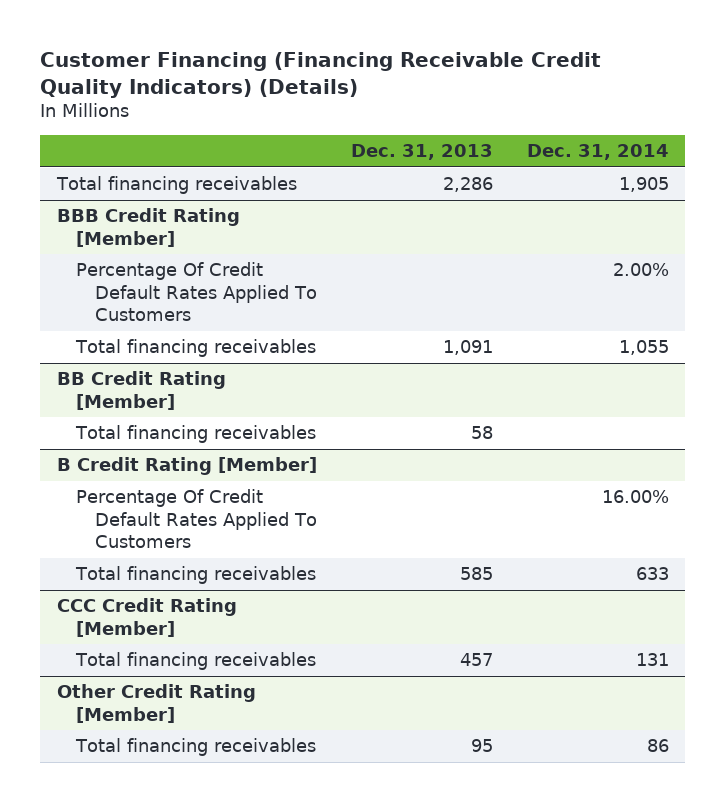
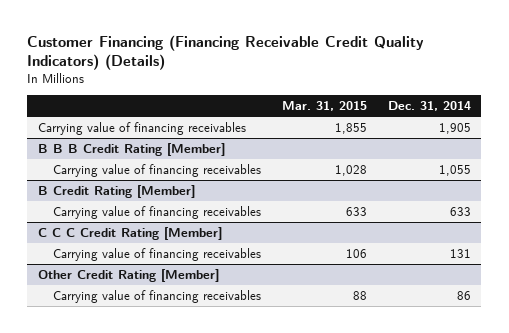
[350,144,493,161] Dec. 31, 2013 -> none
none -> [281,100,367,111] Mar. 31, 2015
[75,262,317,322] Percentage Of Credit Default Rates Applied To Customers -> none
[57,371,227,410] BB Credit Rating [Member] -> none
[74,425,316,444] Total financing receivables -> none
[56,176,298,195] Total financing receivables -> [37,121,246,135] Carrying value of financing receivables
[57,208,241,247] BBB Credit Rating [Member] -> [37,142,225,156] B B B Credit Rating [Member]
[74,339,316,358] Total financing receivables -> [52,163,261,177] Carrying value of financing receivables
[75,489,317,549] Percentage Of Credit Default Rates Applied To Customers -> none
[74,566,316,585] Total financing receivables -> [52,205,261,219] Carrying value of financing receivables
[57,598,238,637] CCC Credit Rating [Member] -> [37,226,222,240] C C C Credit Rating [Member]
[74,652,316,671] Total financing receivables -> [52,247,261,261] Carrying value of financing receivables
[74,738,316,757] Total financing receivables -> [52,289,261,303] Carrying value of financing receivables

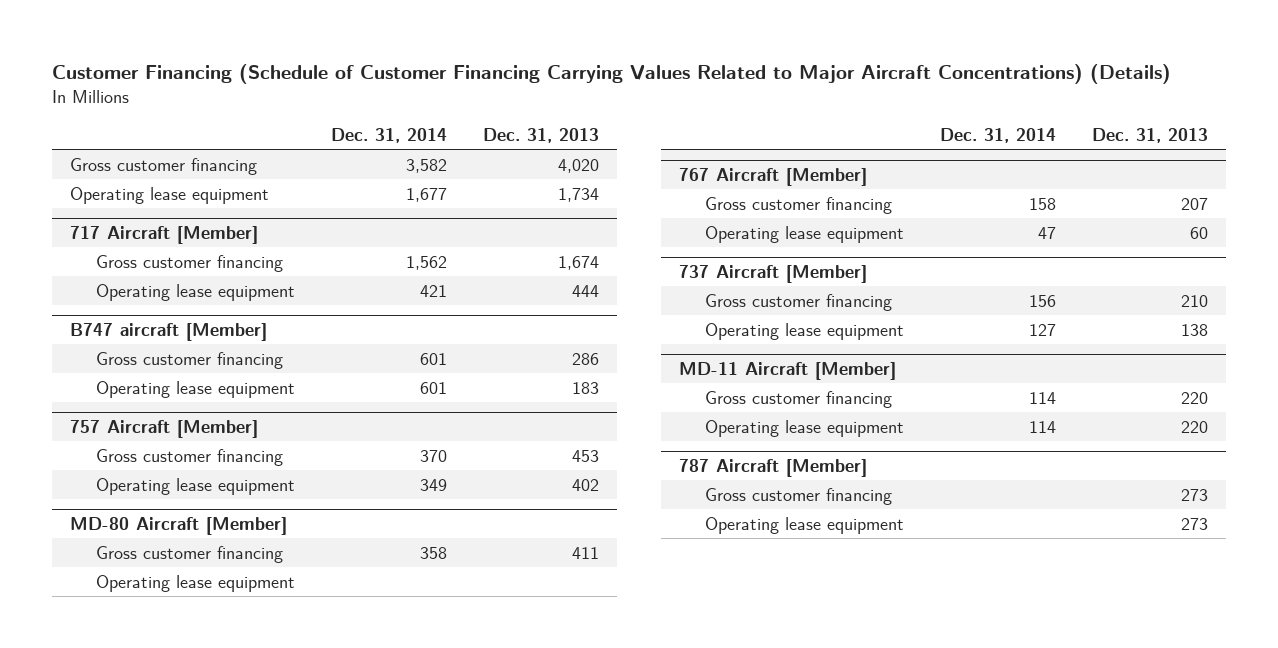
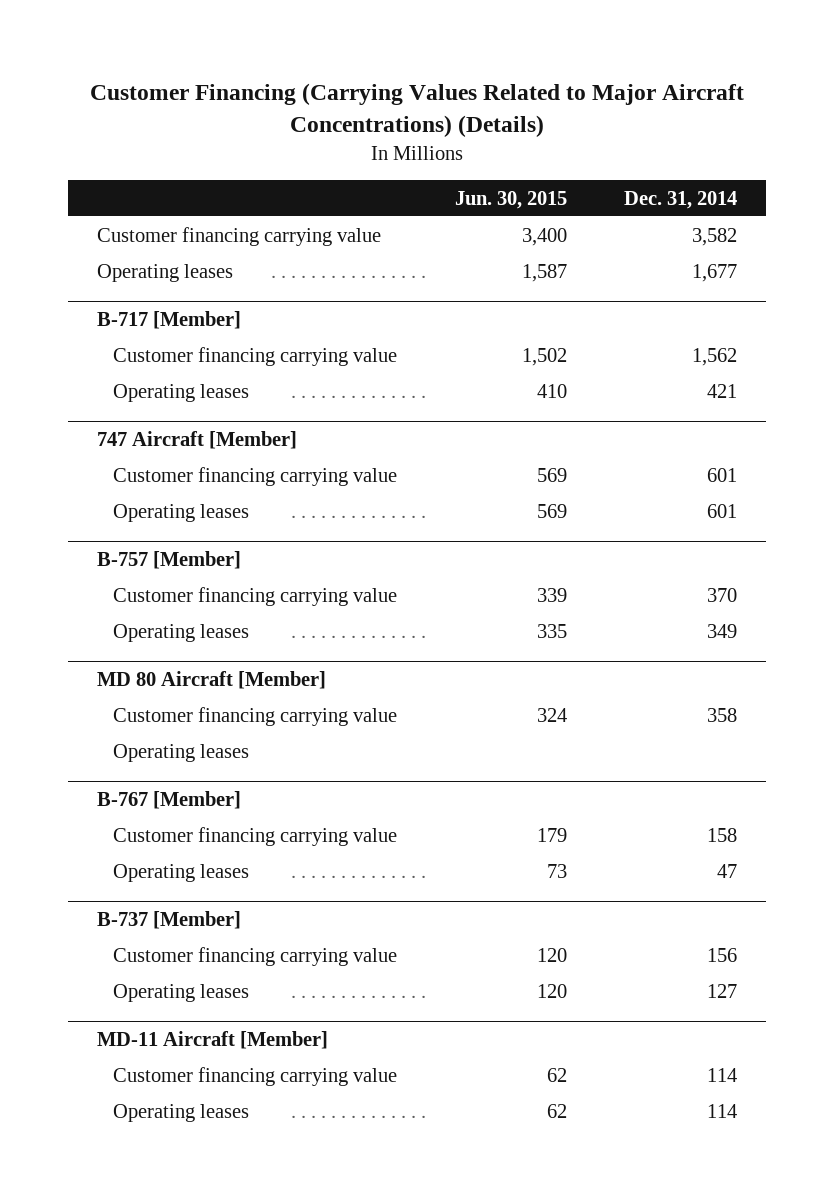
[52,64,1172,85] Customer Financing (Schedule of Customer Financing Carrying Values Related to Major Aircraft Concentrations) (Details) -> [90,83,745,137] Customer Financing (Carrying Values Related to Major Aircraft Concentrations) (Details)
[483,128,600,144] Dec. 31, 2013 -> none
none -> [454,190,567,209] Jun. 30, 2015
[70,157,258,175] Gross customer financing -> [97,226,382,246] Customer financing carrying value
[70,186,270,204] Operating lease equipment -> [97,263,234,282] Operating leases
[70,225,259,244] 717 Aircraft [Member] -> [97,310,242,329] B-717 [Member]
[95,254,283,272] Gross customer financing -> [112,346,397,366] Customer financing carrying value
[95,283,295,301] Operating lease equipment -> [112,383,249,402] Operating leases
[70,322,268,341] B747 aircraft [Member] -> [97,430,298,449] 747 Aircraft [Member]
[95,351,283,369] Gross customer financing -> [112,466,397,486] Customer financing carrying value
[95,380,295,398] Operating lease equipment -> [112,503,249,522] Operating leases
[70,419,259,438] 757 Aircraft [Member] -> [97,550,242,569] B-757 [Member]
[95,448,283,466] Gross customer financing -> [112,586,397,606] Customer financing carrying value
[95,477,295,495] Operating lease equipment -> [112,623,249,642] Operating leases
[70,516,288,535] MD-80 Aircraft [Member] -> [97,670,327,689] MD 80 Aircraft [Member]
[95,545,283,563] Gross customer financing -> [112,706,397,726] Customer financing carrying value
[95,574,295,592] Operating lease equipment -> [112,743,249,762] Operating leases
[679,167,868,186] 767 Aircraft [Member] -> [97,790,242,809] B-767 [Member]
[704,196,892,214] Gross customer financing -> [112,826,397,846] Customer financing carrying value
[704,225,904,243] Operating lease equipment -> [112,863,249,882] Operating leases
[679,264,868,283] 737 Aircraft [Member] -> [97,910,242,929] B-737 [Member]
[704,293,892,311] Gross customer financing -> [112,946,397,966] Customer financing carrying value
[704,322,904,340] Operating lease equipment -> [112,983,249,1002] Operating leases
[679,458,868,477] 787 Aircraft [Member] -> none
[704,487,892,505] Gross customer financing -> none
[704,516,904,534] Operating lease equipment -> none
[704,390,892,408] Gross customer financing -> [112,1066,397,1086] Customer financing carrying value
[704,419,904,437] Operating lease equipment -> [112,1103,249,1122] Operating leases

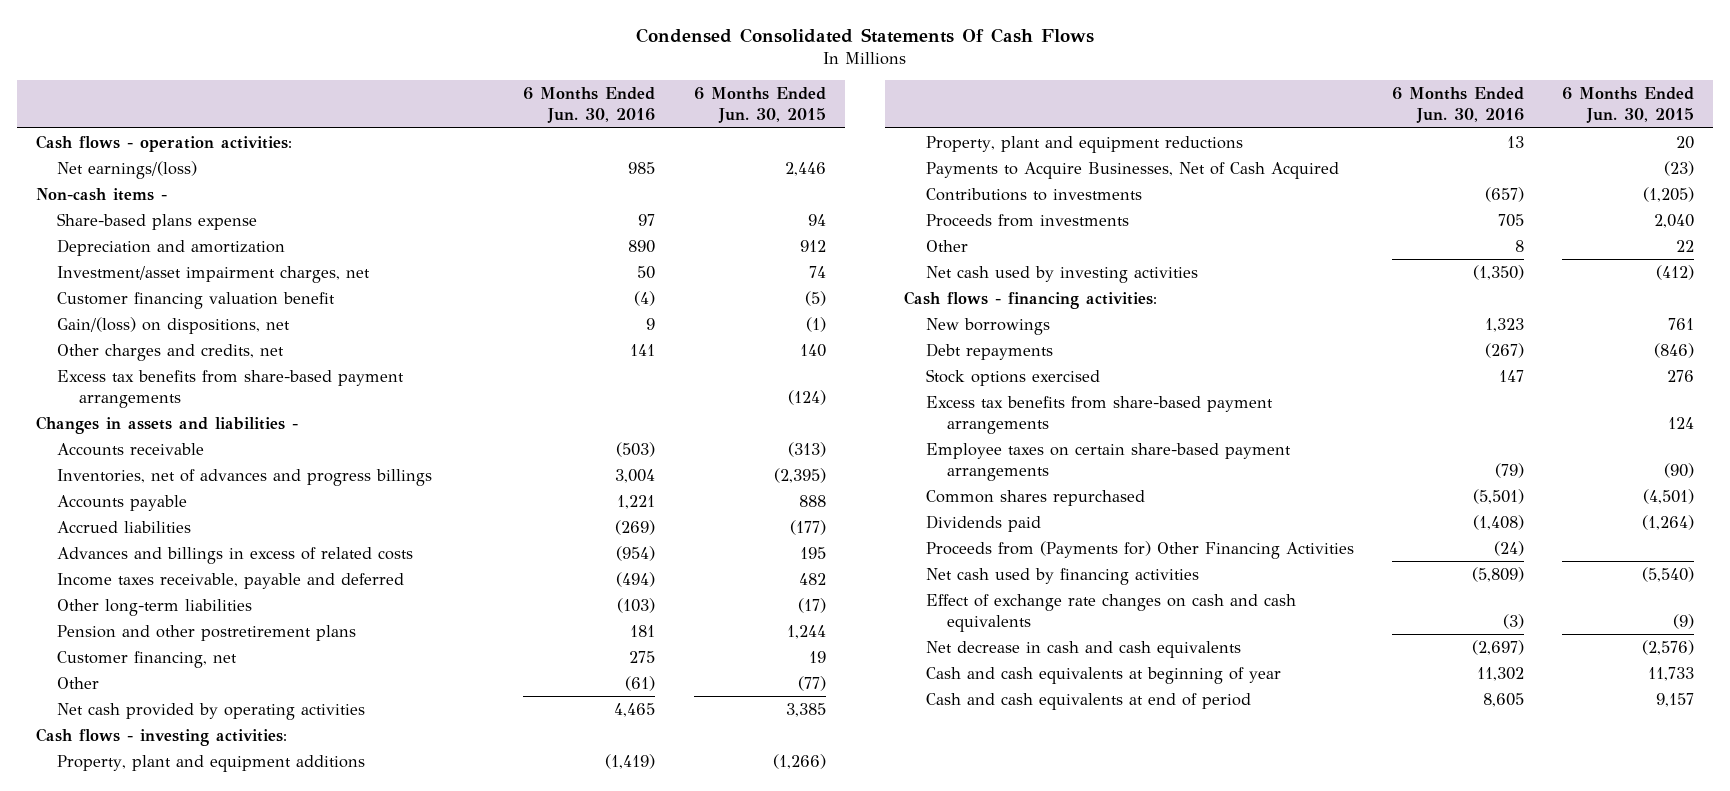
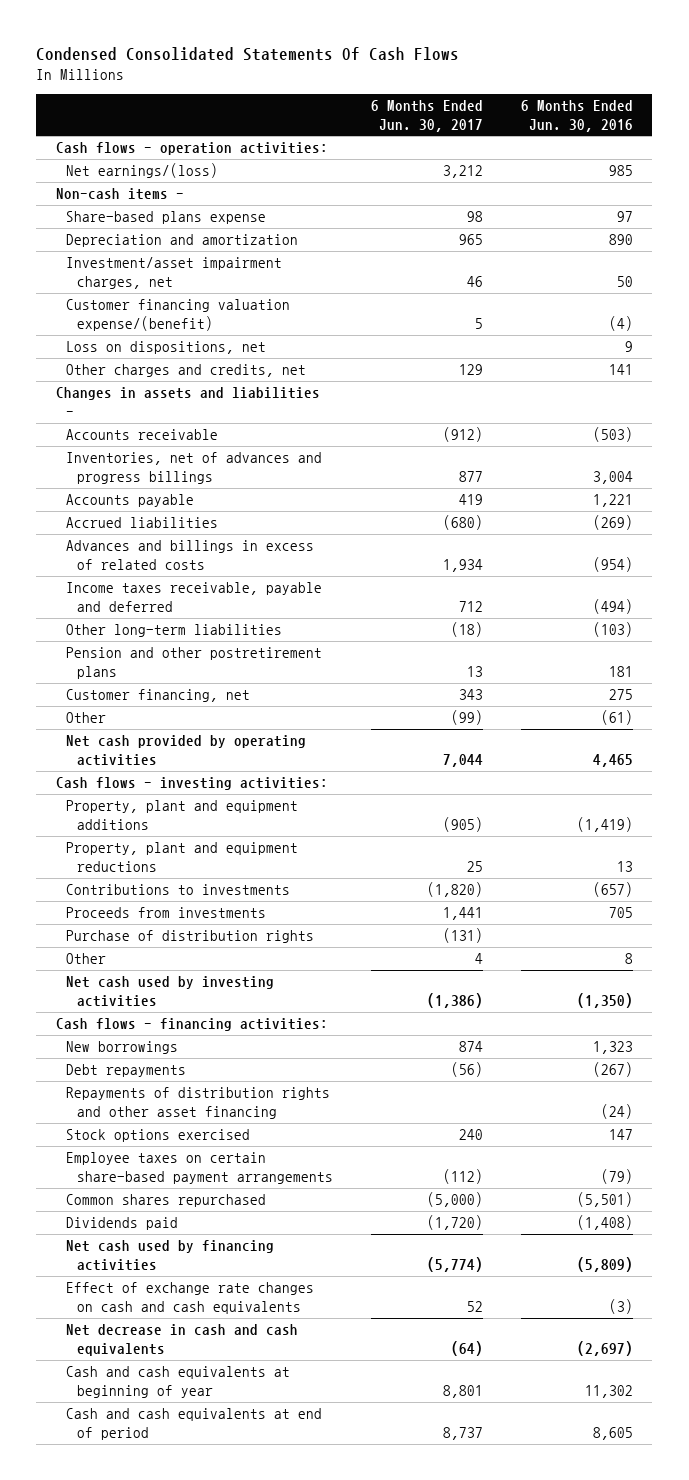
[693,87,826,124] 6 Months Ended Jun. 30, 2015 -> none
none -> [370,99,483,132] 6 Months Ended Jun. 30, 2017
[57,291,336,309] Customer financing valuation benefit -> [66,299,291,331] Customer financing valuation expense/(benefit)
[57,316,291,334] Gain/(loss) on dispositions, net -> [66,341,267,355] Loss on dispositions, net
[57,369,405,408] Excess tax benefits from share-based payment arrangements -> none
[925,161,1339,179] Payments to Acquire Businesses, Net of Cash Acquired -> none
none -> [66,930,315,944] Purchase of distribution rights
none -> [66,1087,331,1119] Repayments of distribution rights and other asset financing
[925,395,1273,434] Excess tax benefits from share-based payment arrangements -> none
[925,540,1354,559] Proceeds from (Payments for) Other Financing Activities -> none

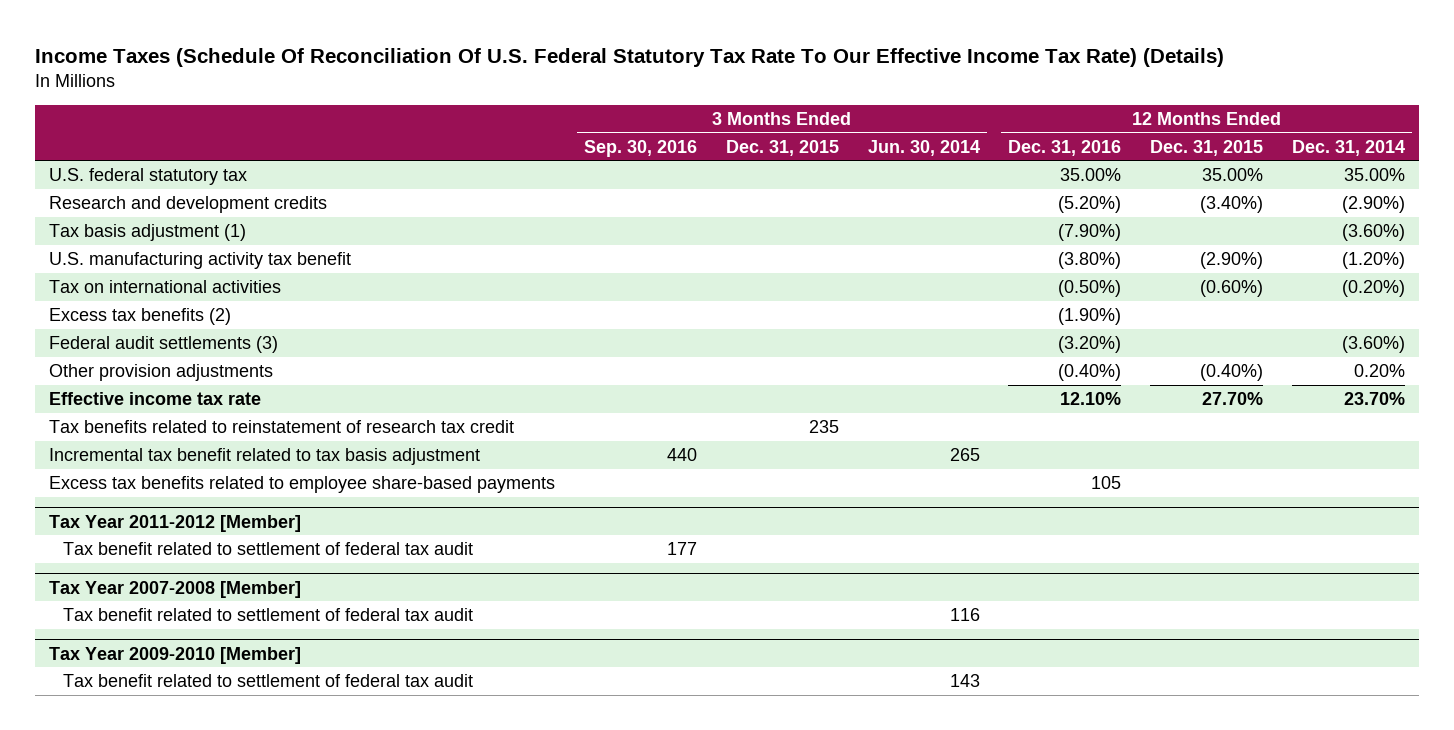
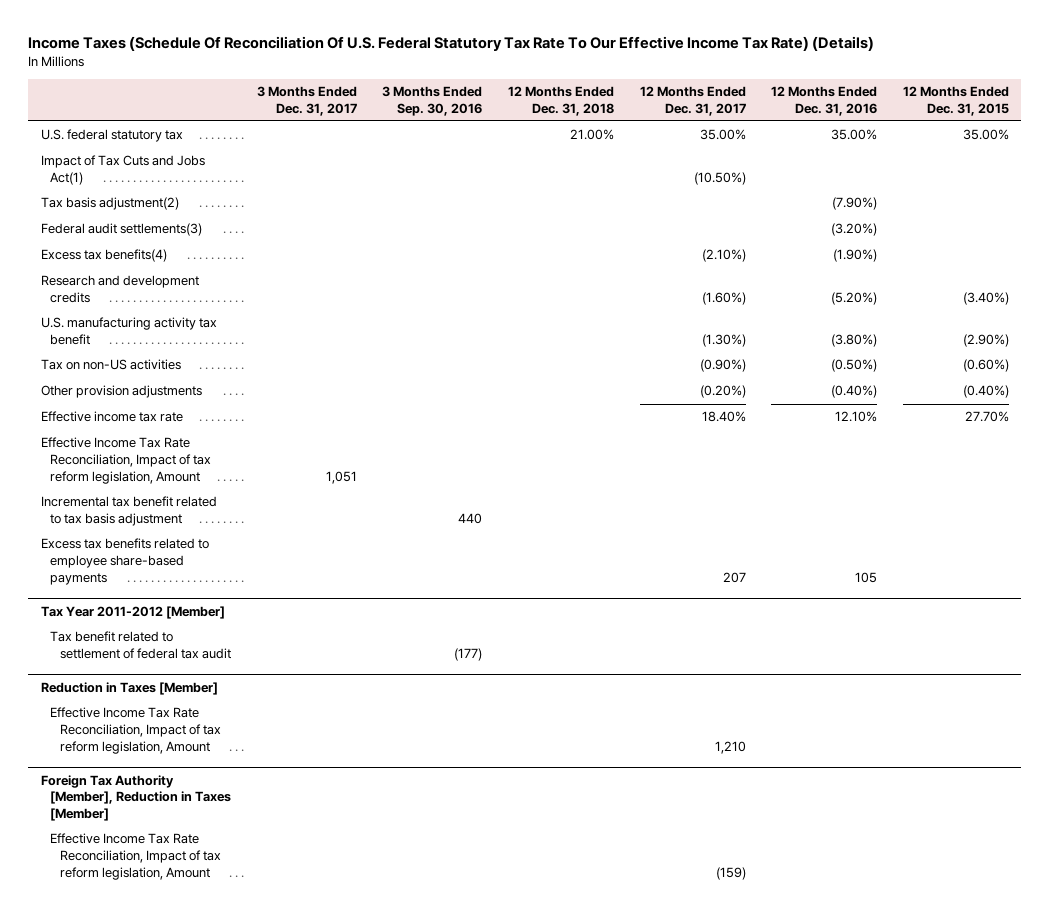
[725,139,839,156] Dec. 31, 2015 -> none
[867,139,980,156] Jun. 30, 2014 -> none
[1291,139,1405,156] Dec. 31, 2014 -> none
none -> [256,85,357,116] 3 Months Ended Dec. 31, 2017
none -> [508,85,615,116] 12 Months Ended Dec. 31, 2018
none -> [639,85,746,116] 12 Months Ended Dec. 31, 2017
none -> [40,155,205,185] Impact of Tax Cuts and Jobs Act(1)
none -> [40,197,179,211] Tax basis adjustment(2)
none -> [40,223,202,237] Federal audit settlements(3)
none -> [40,249,167,263] Excess tax benefits(4)
[49,224,247,242] Tax basis adjustment (1) -> none
[49,308,232,326] Excess tax benefits (2) -> none
[49,336,279,354] Federal audit settlements (3) -> none
[49,280,282,294] Tax on international activities -> [40,359,181,371] Tax on non-US activities
[49,420,515,434] Tax benefits related to reinstatement of research tax credit -> none
none -> [40,437,212,484] Effective Income Tax Rate Reconciliation, Impact of tax reform legislation, Amount
[49,580,302,598] Tax Year 2007-2008 [Member] -> none
[63,608,474,622] Tax benefit related to settlement of federal tax audit -> none
[49,646,302,664] Tax Year 2009-2010 [Member] -> none
[63,674,474,688] Tax benefit related to settlement of federal tax audit -> none
[667,542,698,556] 177 -> [454,647,483,661] (177)
none -> [40,681,218,695] Reduction in Taxes [Member]
none -> [50,707,221,754] Effective Income Tax Rate Reconciliation, Impact of tax reform legislation, Amount
none -> [40,774,232,821] Foreign Tax Authority [Member], Reduction in Taxes [Member]
none -> [50,833,221,880] Effective Income Tax Rate Reconciliation, Impact of tax reform legislation, Amount

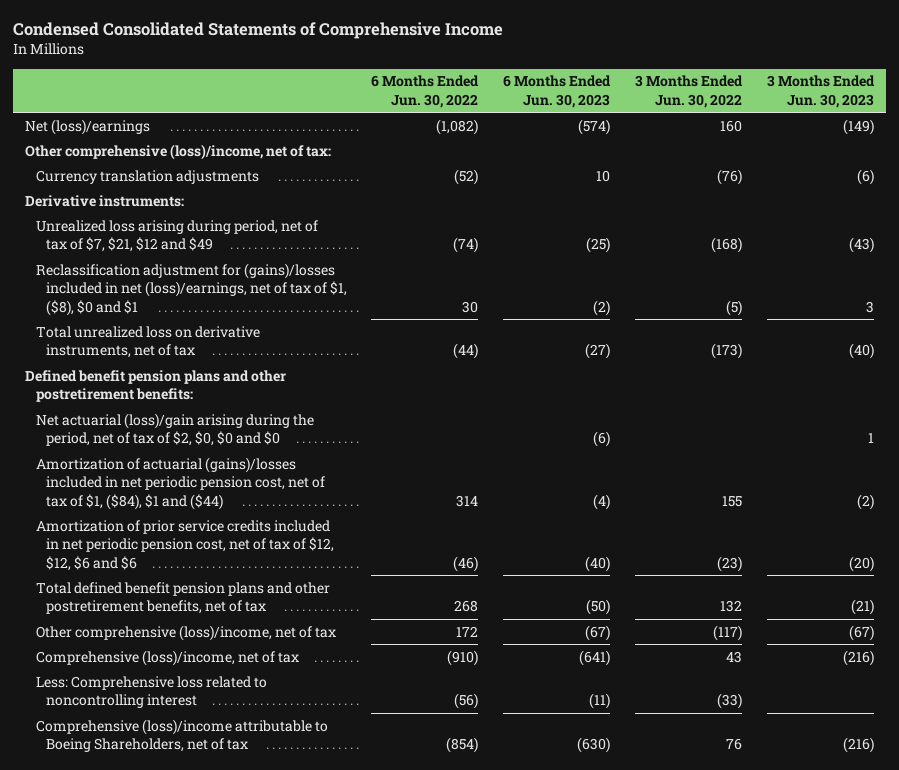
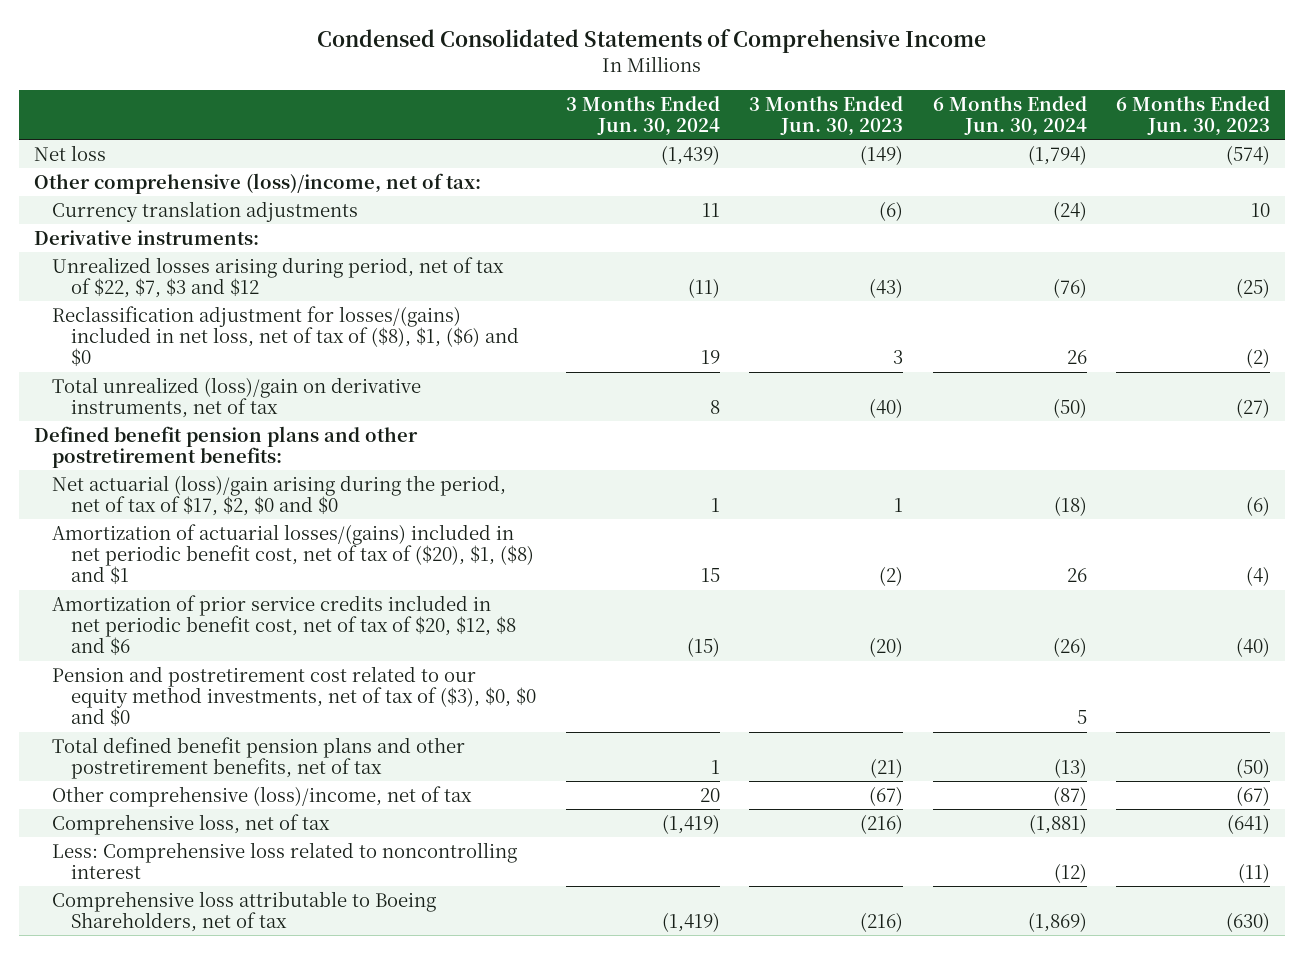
[371,75,480,108] 6 Months Ended Jun. 30, 2022 -> none
[635,75,744,108] 3 Months Ended Jun. 30, 2022 -> none
none -> [565,95,720,136] 3 Months Ended Jun. 30, 2024
none -> [932,95,1087,136] 6 Months Ended Jun. 30, 2024
[25,118,151,135] Net (loss)/earnings -> [33,144,106,161] Net loss
[35,219,318,253] Unrealized loss arising during period, net of tax of $7, $21, $12 and $49 -> [52,256,505,298] Unrealized losses arising during period, net of tax of $22, $7, $3 and $12
[35,262,347,316] Reclassification adjustment for (gains)/losses included in net (loss)/earnings, net of tax of $1, ($8), $0 and $1 -> [52,305,520,368] Reclassification adjustment for losses/(gains) included in net loss, net of tax of ($8), $1, ($6) and $0
[35,325,260,359] Total unrealized loss on derivative instruments, net of tax -> [52,376,422,418] Total unrealized (loss)/gain on derivative instruments, net of tax
[35,412,314,447] Net actuarial (loss)/gain arising during the period, net of tax of $2, $0, $0 and $0 -> [52,474,507,516] Net actuarial (loss)/gain arising during the period, net of tax of $17, $2, $0 and $0
[35,456,325,510] Amortization of actuarial (gains)/losses included in net periodic pension cost, net of tax of $1, ($84), $1 and ($44) -> [52,523,535,586] Amortization of actuarial losses/(gains) included in net periodic benefit cost, net of tax of ($20), $1, ($8) and $1
[35,519,334,571] Amortization of prior service credits included in net periodic pension cost, net of tax of $12, $12, $6 and $6 -> [52,594,517,657] Amortization of prior service credits included in net periodic benefit cost, net of tax of $20, $12, $8 and $6
none -> [52,665,537,728] Pension and postretirement cost related to our equity method investments, net of tax of ($3), $0, $0 and $0
[35,649,299,666] Comprehensive (loss)/income, net of tax -> [52,813,331,835] Comprehensive loss, net of tax
[35,718,328,753] Comprehensive (loss)/income attributable to Boeing Shareholders, net of tax -> [52,890,437,932] Comprehensive loss attributable to Boeing Shareholders, net of tax

